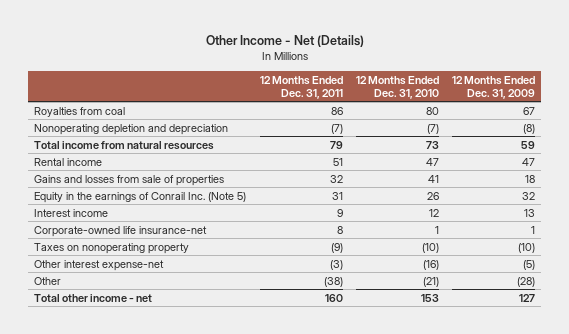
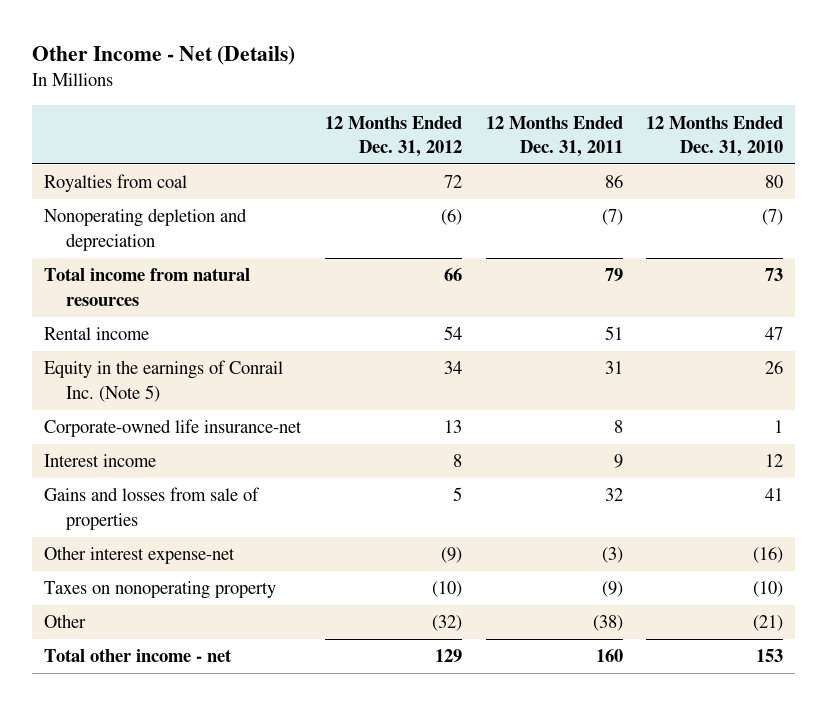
[451,75,535,99] 12 Months Ended Dec. 31, 2009 -> none
none -> [324,115,462,157] 12 Months Ended Dec. 31, 2012
[34,208,109,217] Interest income -> [43,454,156,468] Interest income
[34,174,225,186] Gains and losses from sale of properties -> [43,487,260,530] Gains and losses from sale of properties
[34,242,190,254] Taxes on nonoperating property -> [43,581,276,600] Taxes on nonoperating property

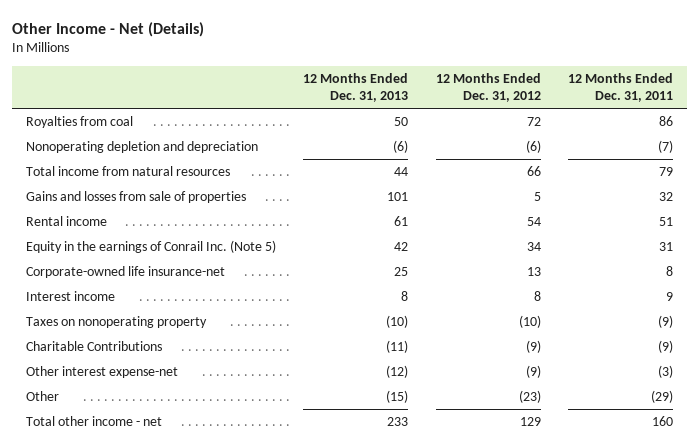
[646,115,784,157] 12 Months Ended Dec. 31, 2010 -> none
none -> [303,73,409,103] 12 Months Ended Dec. 31, 2013
[43,487,260,530] Gains and losses from sale of properties -> [25,190,246,203] Gains and losses from sale of properties
none -> [25,340,162,351] Charitable Contributions
[43,546,235,565] Other interest expense-net -> [25,365,178,378] Other interest expense-net
[431,615,462,632] (32) -> [518,389,541,403] (23)
[592,615,623,632] (38) -> [651,389,674,403] (29)

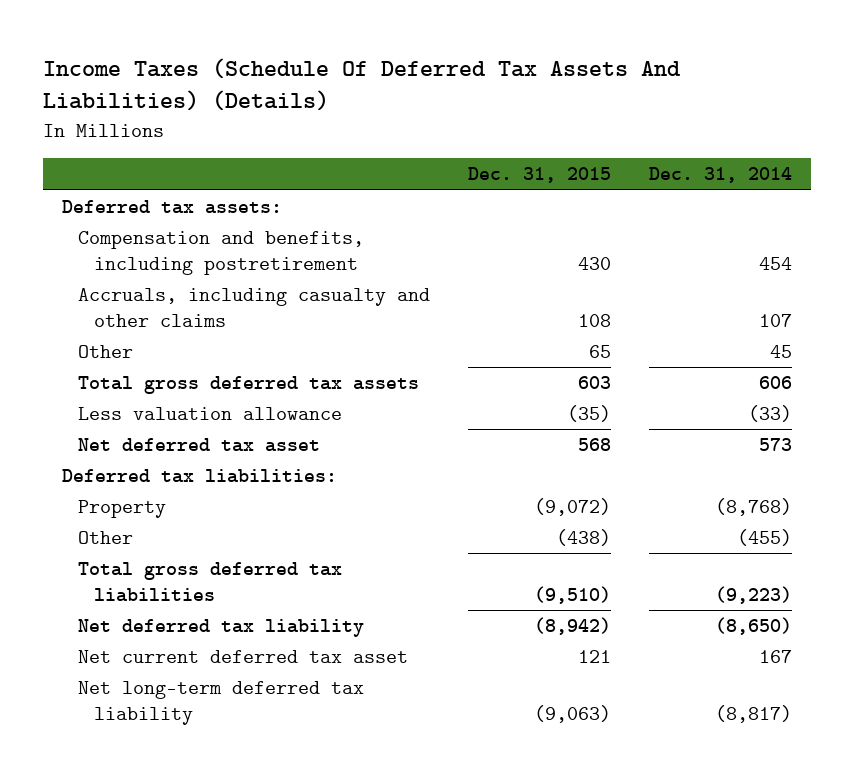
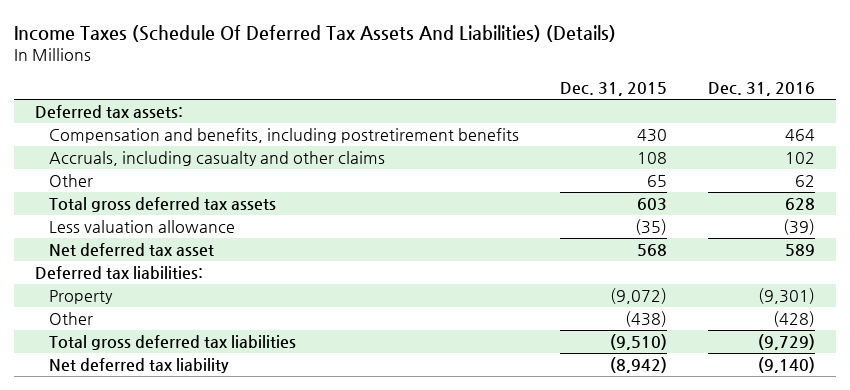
[648,167,792,184] Dec. 31, 2014 -> none
none -> [708,81,816,96] Dec. 31, 2016
[77,231,364,276] Compensation and benefits, including postretirement -> [49,128,520,144] Compensation and benefits, including postretirement benefits
[77,650,408,664] Net current deferred tax asset -> none
[77,681,364,726] Net long-term deferred tax liability -> none

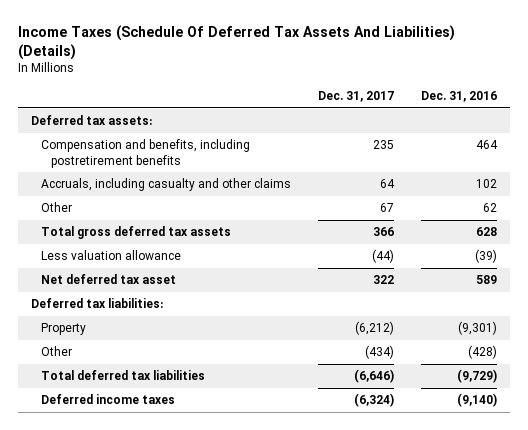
[560,81,668,96] Dec. 31, 2015 -> none
none -> [317,91,394,103] Dec. 31, 2017
[49,358,230,374] Net deferred tax liability -> none
none -> [41,370,206,381] Total deferred tax liabilities
[49,335,297,351] Total gross deferred tax liabilities -> [41,394,176,405] Deferred income taxes
[758,334,816,351] (9,729) -> [456,393,497,408] (9,140)

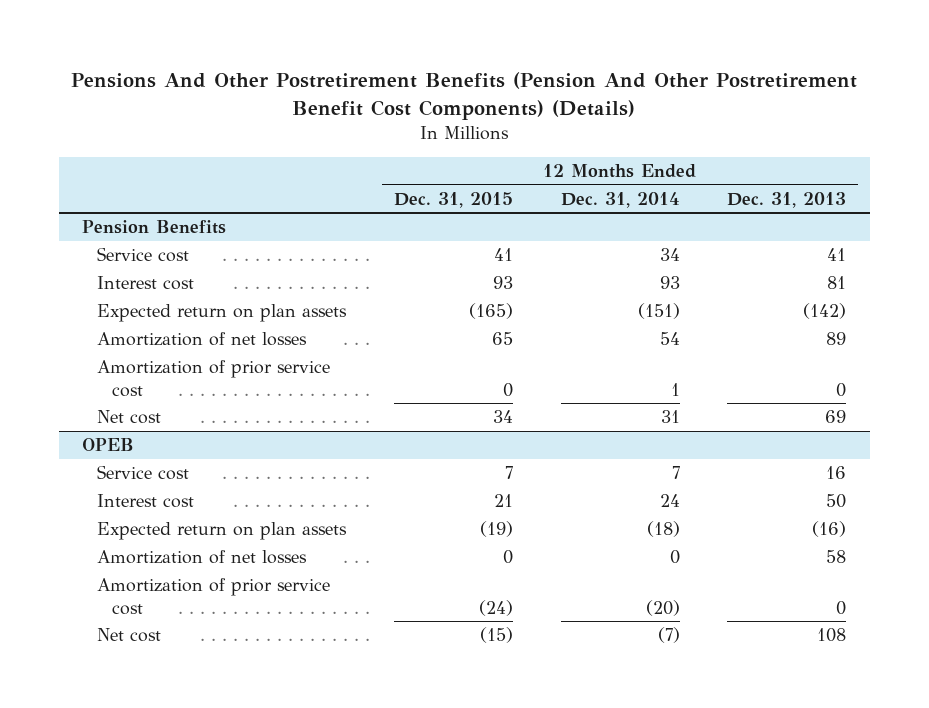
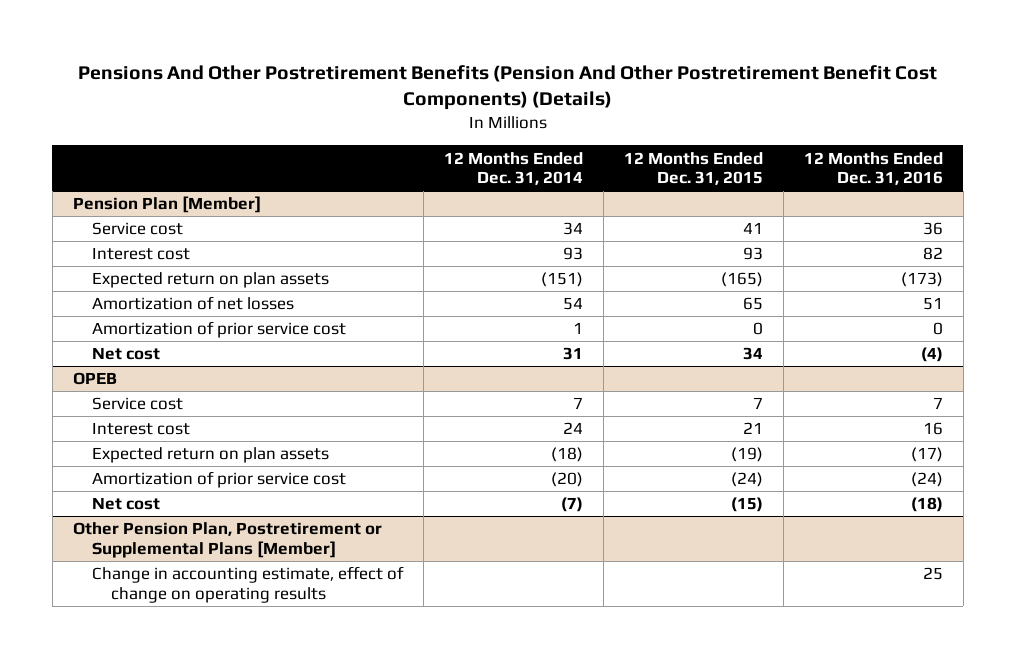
[727,191,847,208] Dec. 31, 2013 -> none
none -> [803,151,943,186] 12 Months Ended Dec. 31, 2016
[82,220,227,235] Pension Benefits -> [72,196,261,214] Pension Plan [Member]
[97,550,308,565] Amortization of net losses -> none
none -> [72,522,382,559] Other Pension Plan, Postretirement or Supplemental Plans [Member]
none -> [91,566,404,604] Change in accounting estimate, effect of change on operating results

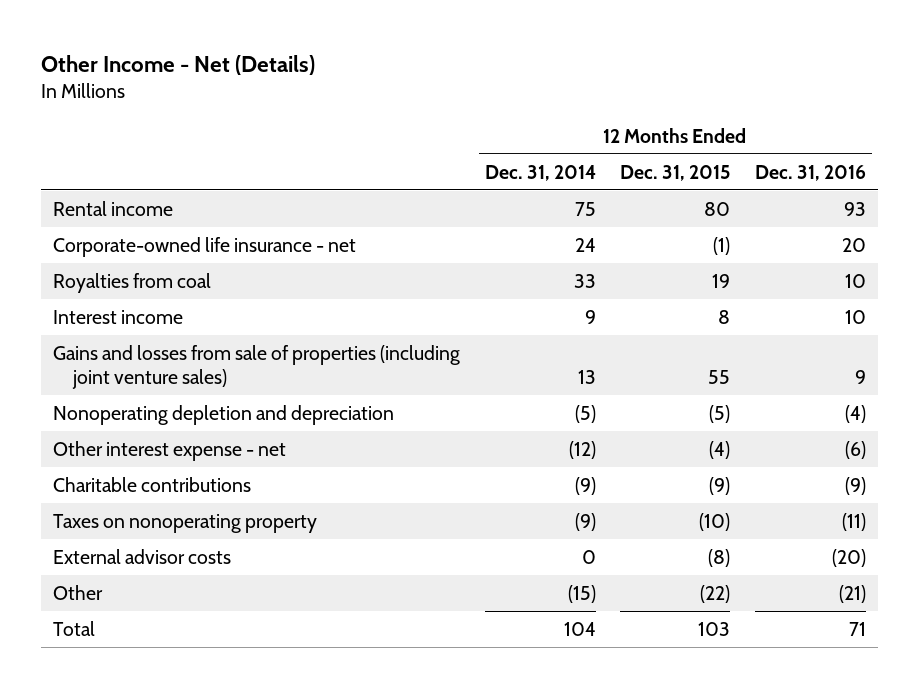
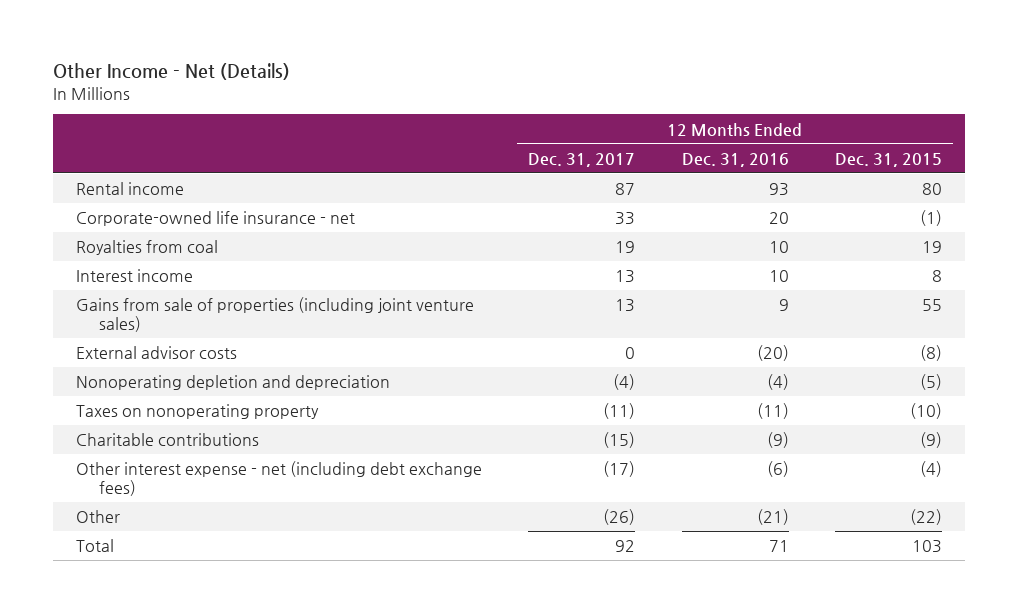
[484,164,596,181] Dec. 31, 2014 -> none
none -> [528,152,636,167] Dec. 31, 2017
[53,344,461,389] Gains and losses from sale of properties (including joint venture sales) -> [76,297,475,333] Gains from sale of properties (including joint venture sales)
[53,548,232,564] External advisor costs -> [76,346,238,360] External advisor costs
[53,440,287,461] Other interest expense - net -> none
[53,476,252,492] Charitable contributions -> [76,433,260,447] Charitable contributions
none -> [76,461,483,497] Other interest expense - net (including debt exchange fees)

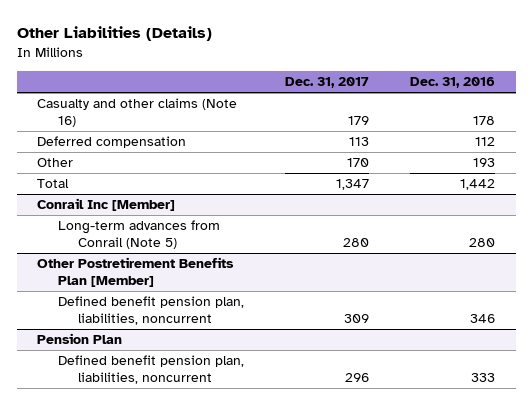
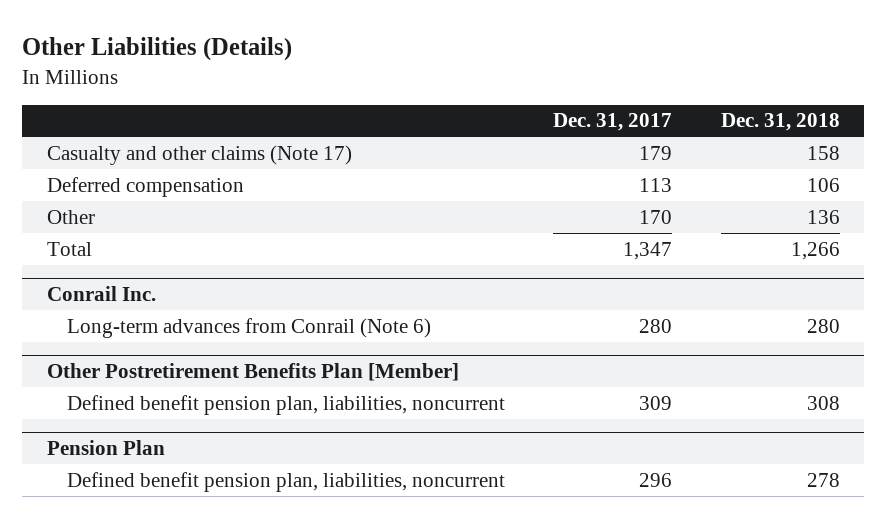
[410,77,496,89] Dec. 31, 2016 -> none
none -> [720,113,840,132] Dec. 31, 2018
[37,98,238,128] Casualty and other claims (Note 16) -> [46,144,352,165] Casualty and other claims (Note 17)
[37,198,176,212] Conrail Inc [Member] -> [46,285,156,301] Conrail Inc.
[57,220,220,250] Long-term advances from Conrail (Note 5) -> [66,317,431,338] Long-term advances from Conrail (Note 6)

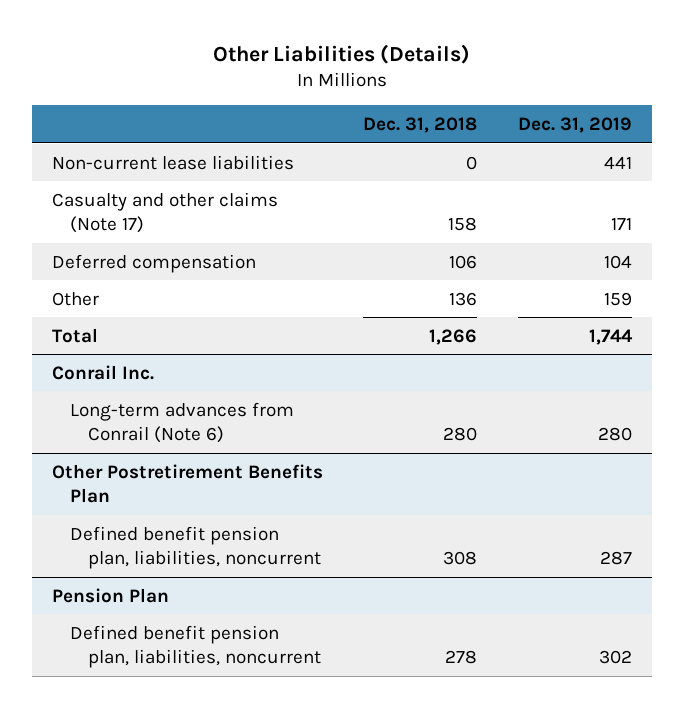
[553,113,673,132] Dec. 31, 2017 -> none
none -> [518,117,633,134] Dec. 31, 2019
none -> [51,154,294,170] Non-current lease liabilities
[46,362,459,381] Other Postretirement Benefits Plan [Member] -> [51,463,323,504] Other Postretirement Benefits Plan

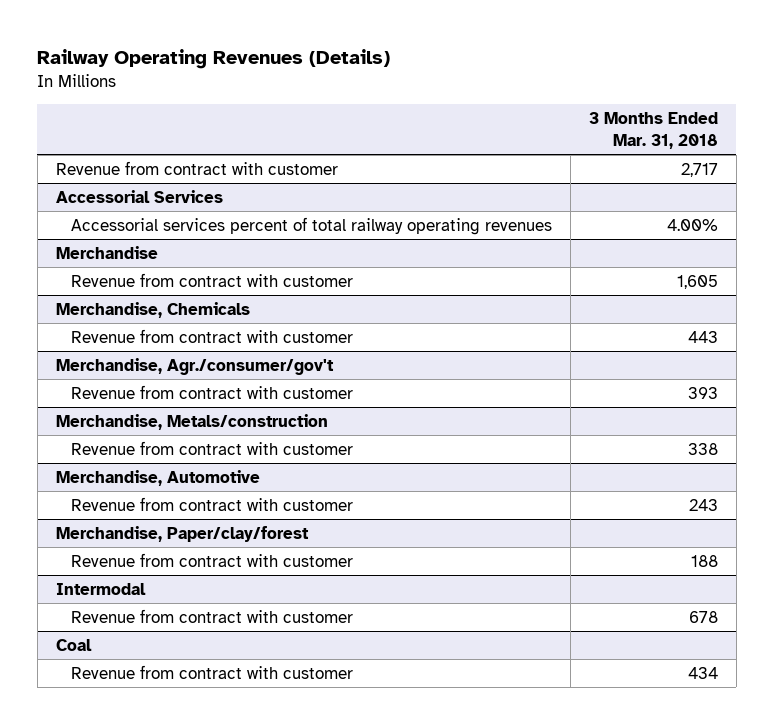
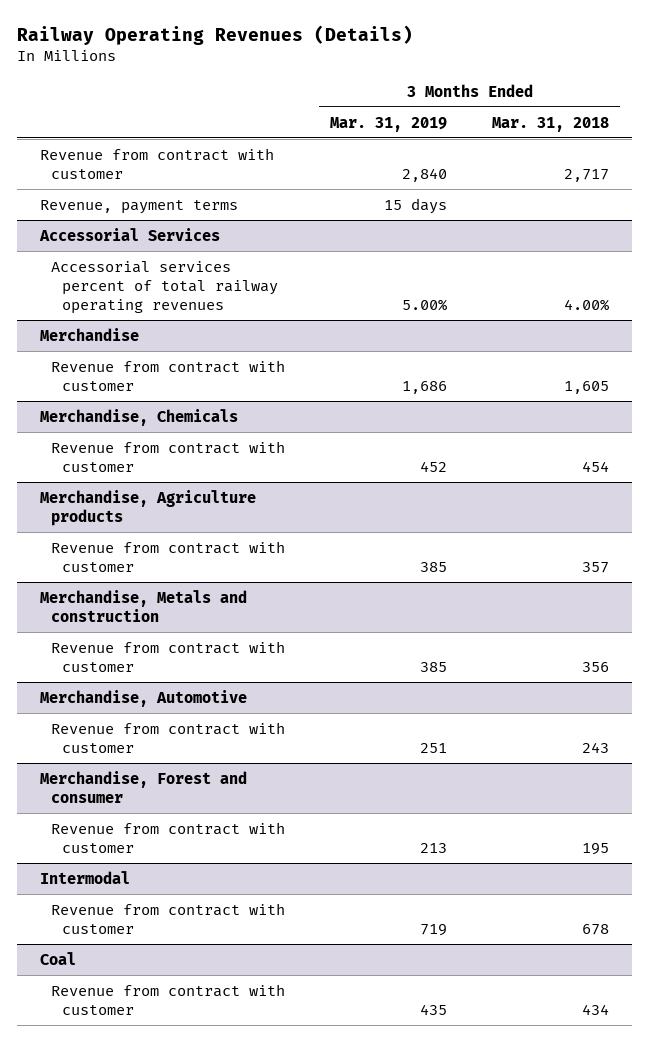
none -> [330,116,448,132] Mar. 31, 2019
none -> [39,199,238,214] Revenue, payment terms
[55,357,334,375] Merchandise, Agr./consumer/gov't -> none
[688,330,719,343] 443 -> [582,460,610,472] 454
none -> [39,489,256,526] Merchandise, Agriculture products
[688,386,719,399] 393 -> [582,561,610,573] 357
[55,413,328,430] Merchandise, Metals/construction -> [39,589,247,622] Merchandise, Metals and construction
[688,442,719,455] 338 -> [582,661,610,672] 356
[55,525,309,542] Merchandise, Paper/clay/forest -> none
none -> [39,770,247,803] Merchandise, Forest and consumer
[691,554,719,567] 188 -> [582,842,610,855] 195

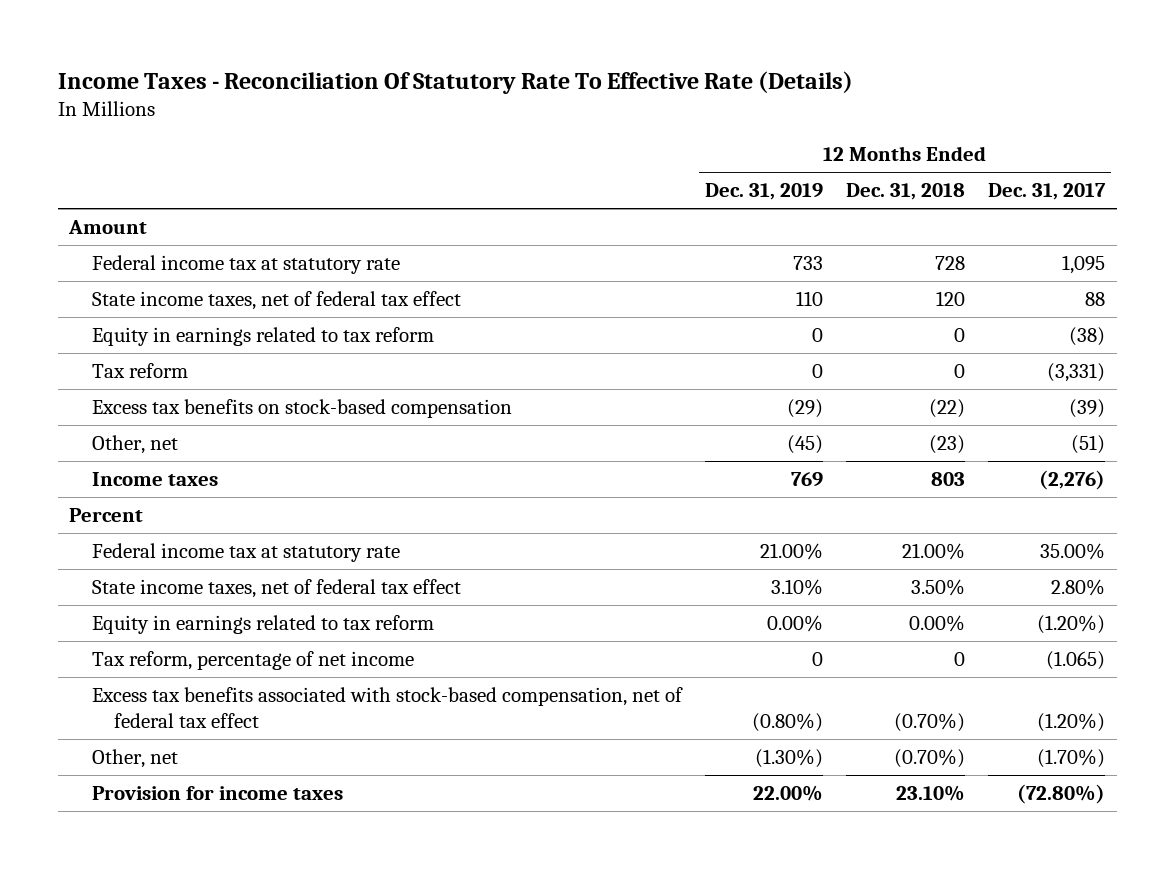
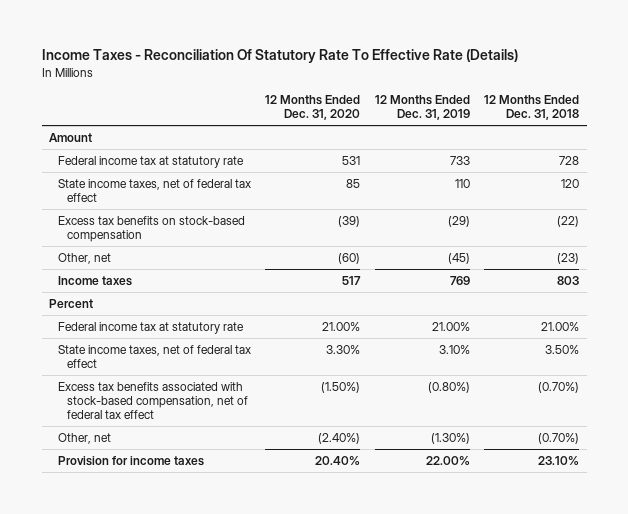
[988,183,1107,201] Dec. 31, 2017 -> none
none -> [265,95,361,121] 12 Months Ended Dec. 31, 2020
[91,326,434,346] Equity in earnings related to tax reform -> none
[91,362,188,378] Tax reform -> none
[91,614,434,634] Equity in earnings related to tax reform -> none
[91,650,414,670] Tax reform, percentage of net income -> none

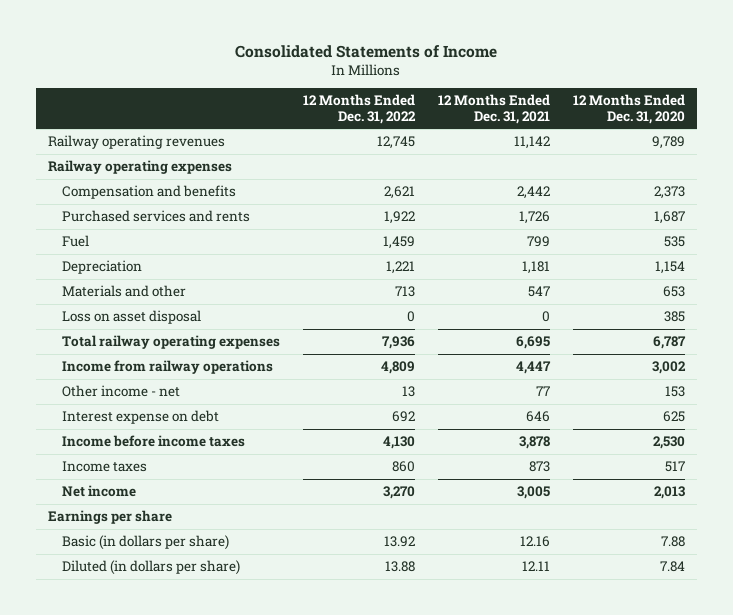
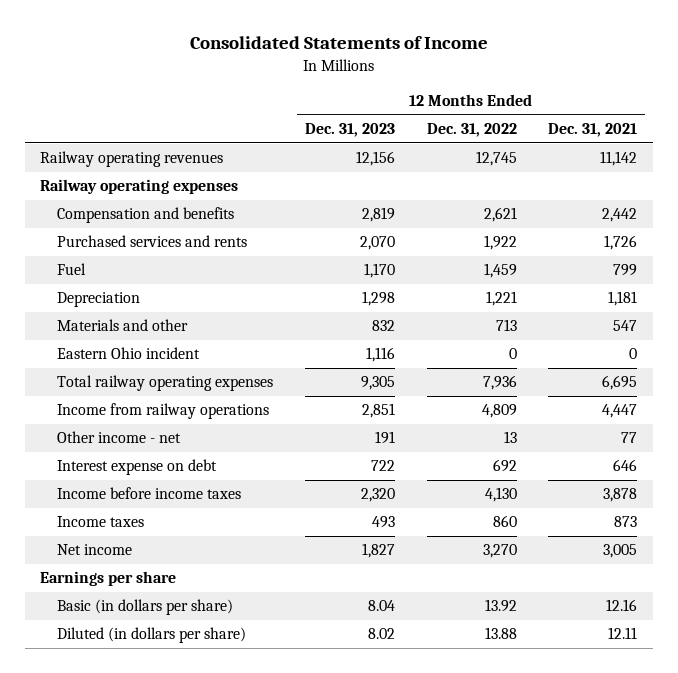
[573,94,686,124] 12 Months Ended Dec. 31, 2020 -> none
none -> [304,123,395,138] Dec. 31, 2023
[62,310,202,325] Loss on asset disposal -> none
none -> [57,347,201,360] Eastern Ohio incident

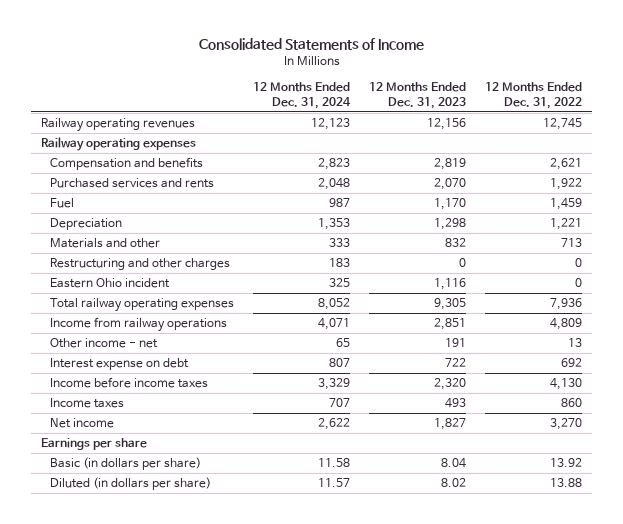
[548,123,638,138] Dec. 31, 2021 -> none
none -> [253,82,352,109] 12 Months Ended Dec. 31, 2024
none -> [50,258,231,271] Restructuring and other charges

